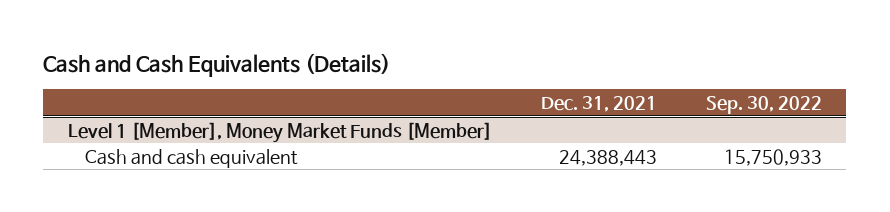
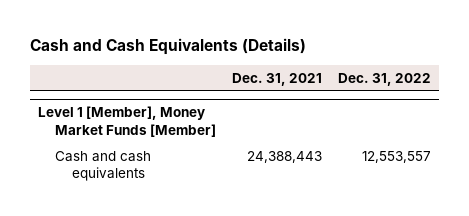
[705,96,822,115] Sep. 30, 2022 -> none
none -> [337,72,431,86] Dec. 31, 2022
[85,148,299,168] Cash and cash equivalent -> [55,150,152,182] Cash and cash equivalents

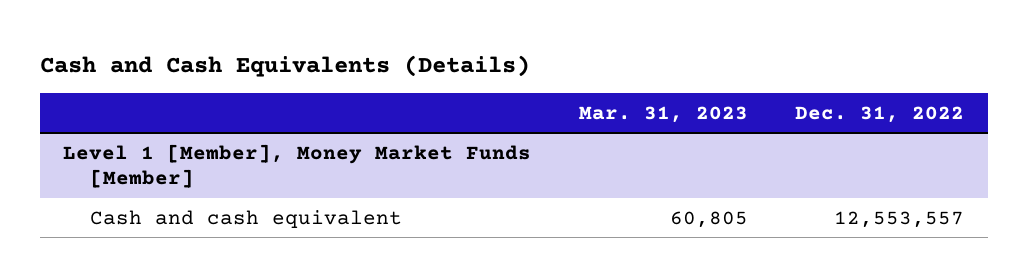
[232,72,323,86] Dec. 31, 2021 -> none
none -> [578,105,748,123] Mar. 31, 2023
[55,150,152,182] Cash and cash equivalents -> [90,209,403,228] Cash and cash equivalent

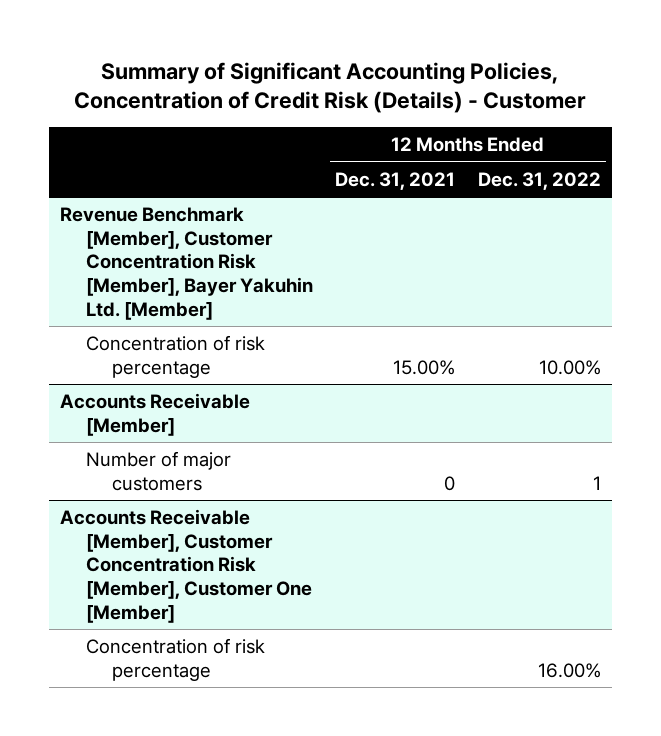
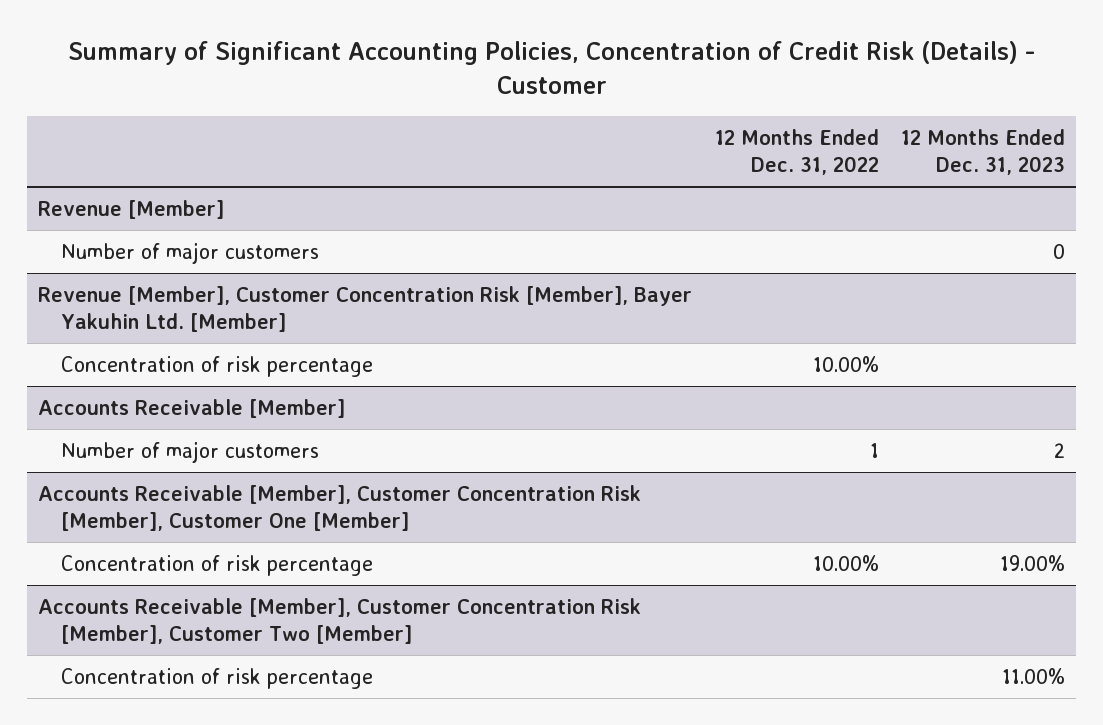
[335,171,456,190] Dec. 31, 2021 -> none
none -> [901,128,1066,175] 12 Months Ended Dec. 31, 2023
none -> [37,199,224,219] Revenue [Member]
none -> [60,241,319,264] Number of major customers
[60,206,314,320] Revenue Benchmark [Member], Customer Concentration Risk [Member], Bayer Yakuhin Ltd. [Member] -> [37,285,692,333] Revenue [Member], Customer Concentration Risk [Member], Bayer Yakuhin Ltd. [Member]
[537,662,601,678] 16.00% -> [812,554,879,571] 10.00%
none -> [37,597,641,645] Accounts Receivable [Member], Customer Concentration Risk [Member], Customer Two [Member]
none -> [60,667,373,689] Concentration of risk percentage

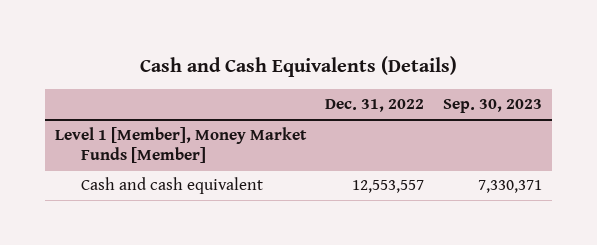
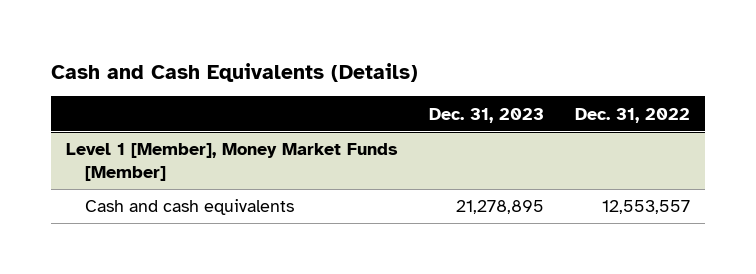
[443,99,543,114] Sep. 30, 2023 -> none
none -> [428,107,544,123] Dec. 31, 2023
[81,177,264,195] Cash and cash equivalent -> [85,199,295,216] Cash and cash equivalents

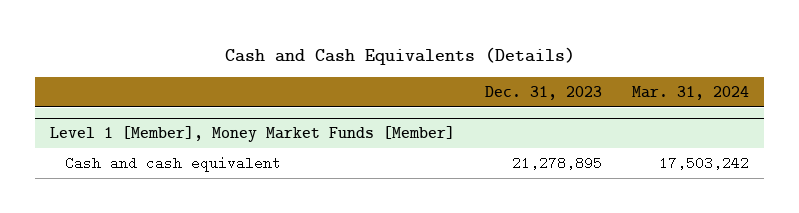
[574,107,690,123] Dec. 31, 2022 -> none
none -> [632,86,750,101] Mar. 31, 2024
[85,199,295,216] Cash and cash equivalents -> [65,155,282,172] Cash and cash equivalent

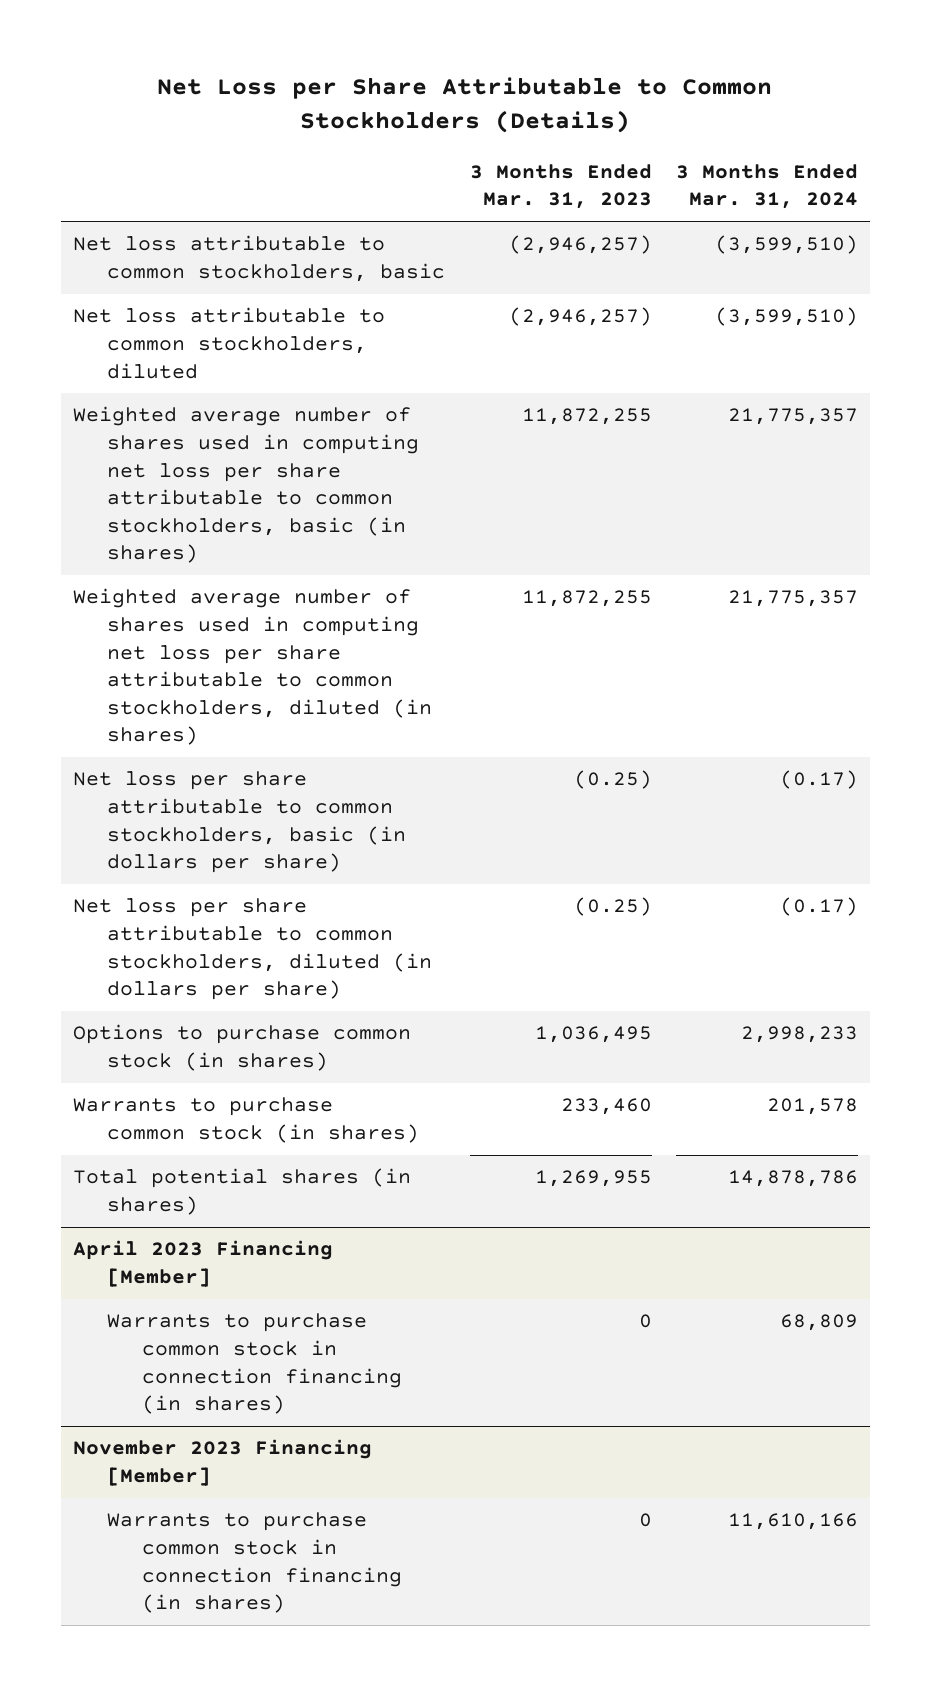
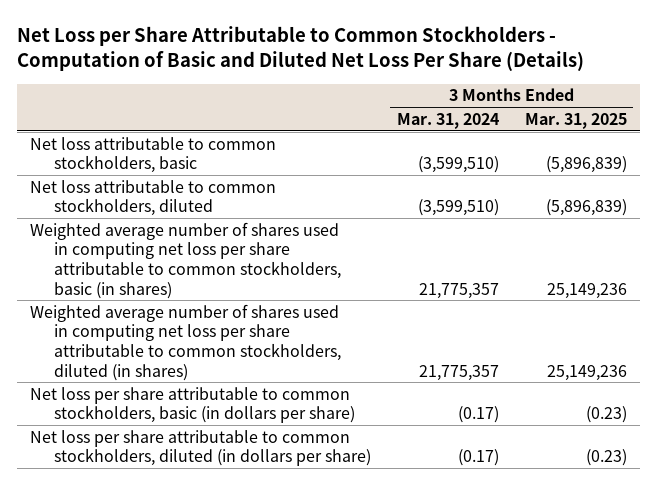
[157,77,773,133] Net Loss per Share Attributable to Common Stockholders (Details) -> [17,26,585,72] Net Loss per Share Attributable to Common Stockholders - Computation of Basic and Diluted Net Loss Per Share (Details)
[469,163,652,210] 3 Months Ended Mar. 31, 2023 -> none
none -> [524,112,627,129] Mar. 31, 2025
[73,1024,412,1072] Options to purchase common stock (in shares) -> none
[73,1097,420,1144] Warrants to purchase common stock (in shares) -> none
[73,1168,412,1216] Total potential shares (in shares) -> none
[73,1240,334,1288] April 2023 Financing [Member] -> none
[107,1313,402,1415] Warrants to purchase common stock in connection financing (in shares) -> none
[73,1439,373,1487] November 2023 Financing [Member] -> none
[107,1512,402,1614] Warrants to purchase common stock in connection financing (in shares) -> none

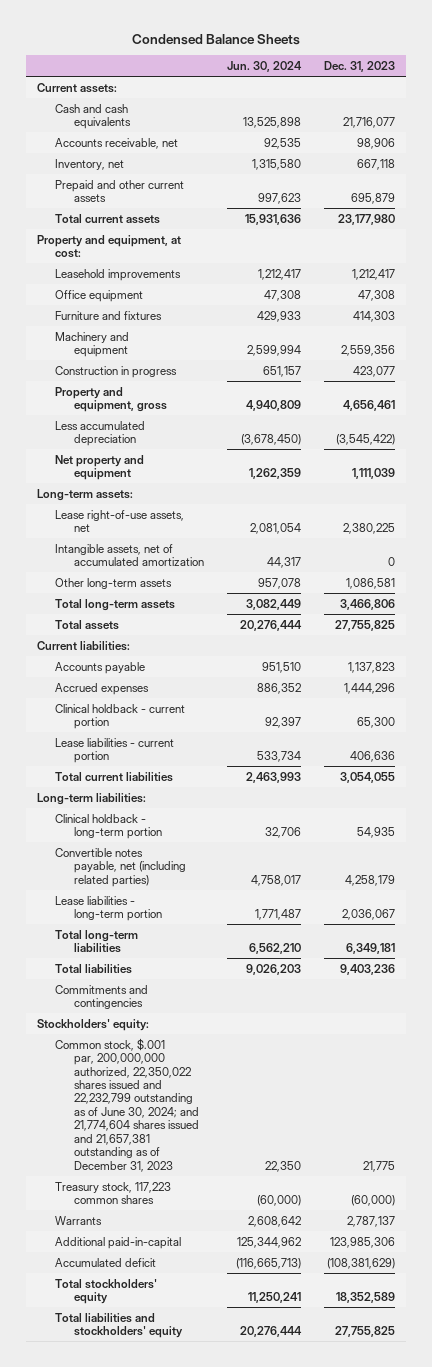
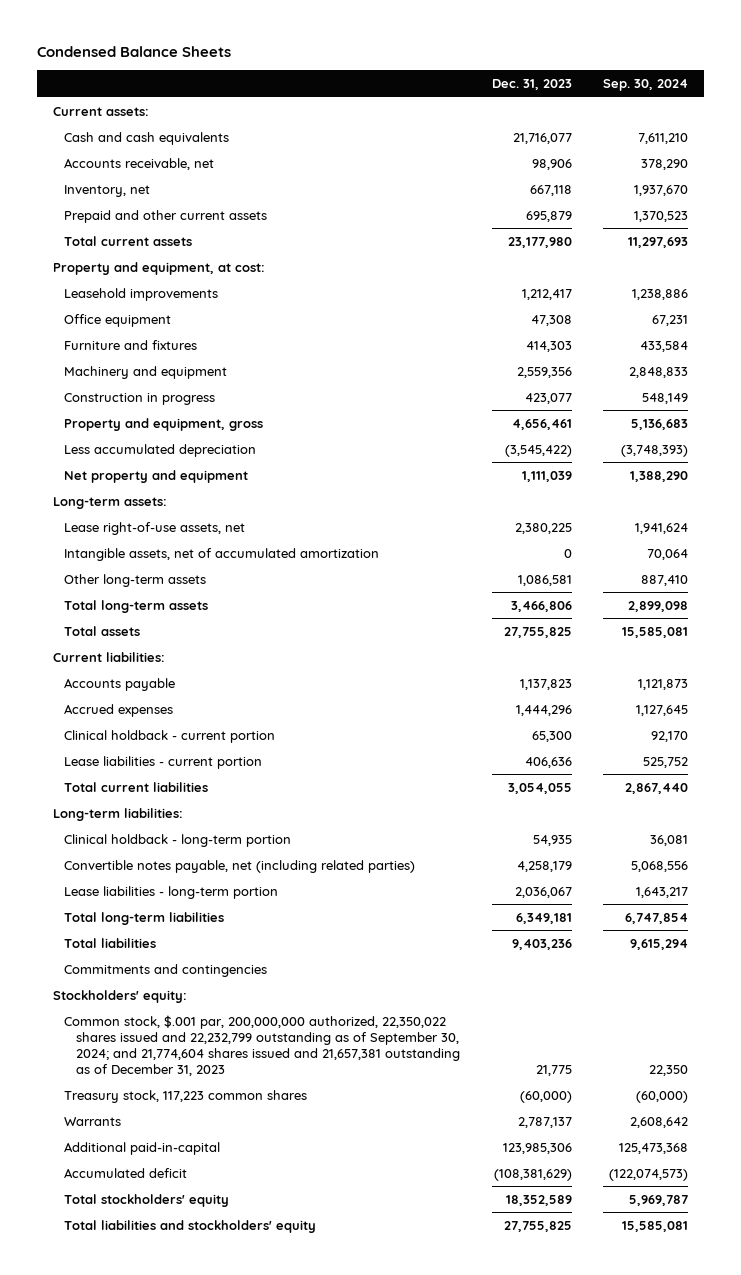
[226,61,302,73] Jun. 30, 2024 -> none
none -> [603,78,689,91] Sep. 30, 2024
[55,1037,199,1172] Common stock, $.001 par, 200,000,000 authorized, 22,350,022 shares issued and 22,232,799 outstanding as of June 30, 2024; and 21,774,604 shares issued and 21,657,381 outstanding as of December 31, 2023 -> [64,1014,460,1076] Common stock, $.001 par, 200,000,000 authorized, 22,350,022 shares issued and 22,232,799 outstanding as of September 30, 2024; and 21,774,604 shares issued and 21,657,381 outstanding as of December 31, 2023

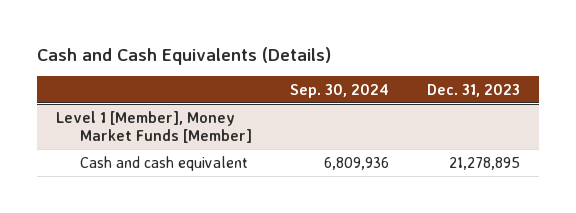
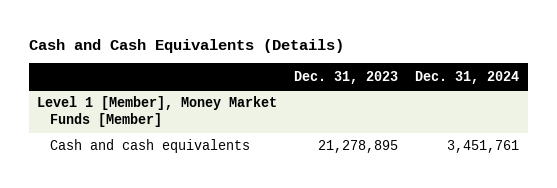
[290,83,390,98] Sep. 30, 2024 -> none
none -> [415,70,520,84] Dec. 31, 2024
[80,155,249,171] Cash and cash equivalent -> [49,139,250,154] Cash and cash equivalents

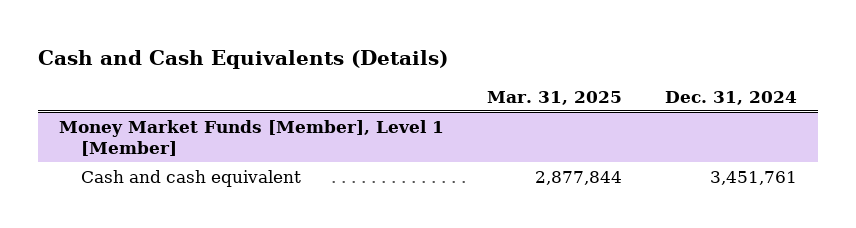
[294,70,399,84] Dec. 31, 2023 -> none
none -> [486,90,622,105] Mar. 31, 2025
[37,96,278,128] Level 1 [Member], Money Market Funds [Member] -> [59,119,445,156] Money Market Funds [Member], Level 1 [Member]
[49,139,250,154] Cash and cash equivalents -> [81,169,302,187] Cash and cash equivalent

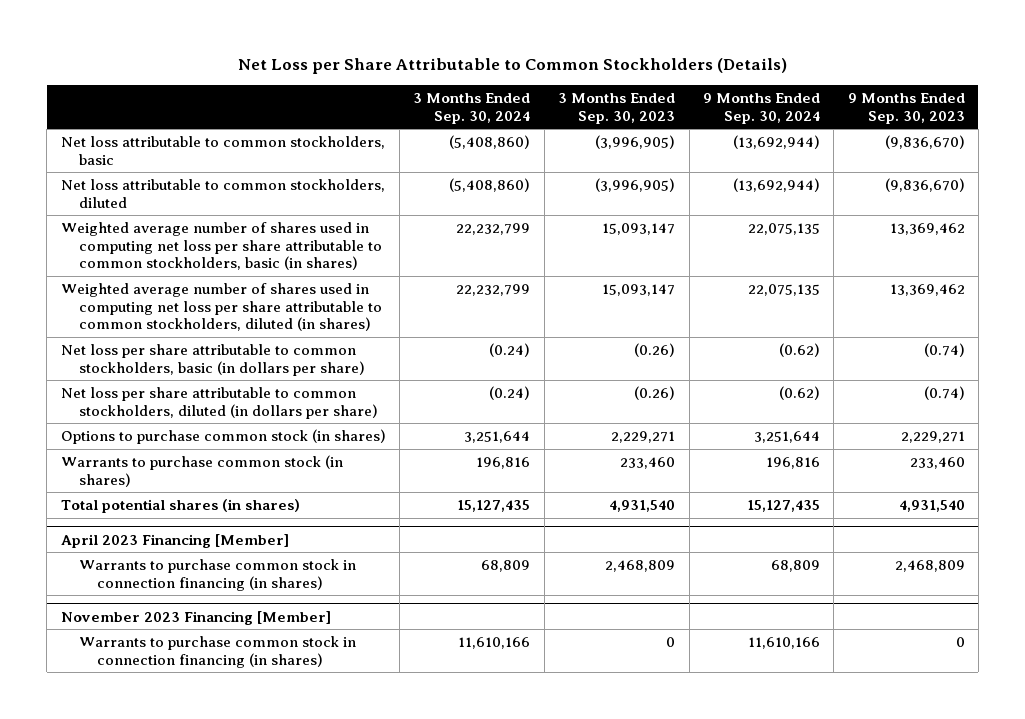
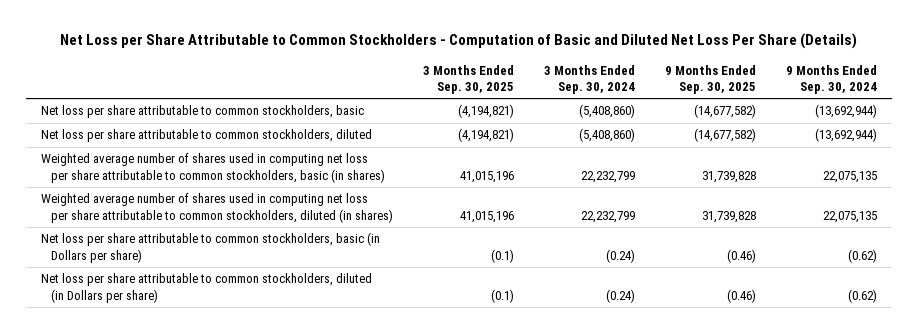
[237,58,787,75] Net Loss per Share Attributable to Common Stockholders (Details) -> [59,33,857,50] Net Loss per Share Attributable to Common Stockholders - Computation of Basic and Diluted Net Loss Per Share (Details)
[558,92,676,124] 3 Months Ended Sep. 30, 2023 -> none
[847,92,965,124] 9 Months Ended Sep. 30, 2023 -> none
none -> [422,64,514,95] 3 Months Ended Sep. 30, 2025
none -> [665,64,757,95] 9 Months Ended Sep. 30, 2025
[60,135,385,165] Net loss attributable to common stockholders, basic -> [40,105,364,119] Net loss per share attributable to common stockholders, basic
[60,178,385,208] Net loss attributable to common stockholders, diluted -> [40,129,372,143] Net loss per share attributable to common stockholders, diluted
[60,428,386,444] Options to purchase common stock (in shares) -> none
[60,454,343,487] Warrants to purchase common stock (in shares) -> none
[60,498,300,513] Total potential shares (in shares) -> none
[60,533,289,548] April 2023 Financing [Member] -> none
[78,558,356,591] Warrants to purchase common stock in connection financing (in shares) -> none
[60,610,331,625] November 2023 Financing [Member] -> none
[78,635,356,668] Warrants to purchase common stock in connection financing (in shares) -> none
[60,343,365,376] Net loss per share attributable to common stockholders, basic (in dollars per share) -> [40,232,380,263] Net loss per share attributable to common stockholders, basic (in Dollars per share)
[60,386,378,419] Net loss per share attributable to common stockholders, diluted (in dollars per share) -> [40,273,372,303] Net loss per share attributable to common stockholders, diluted (in Dollars per share)

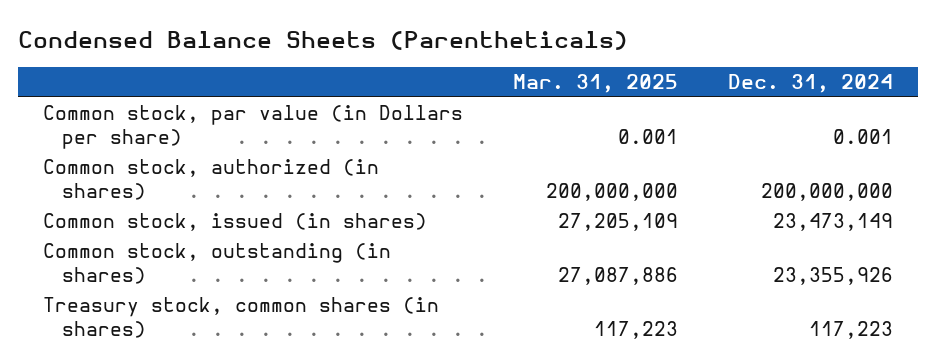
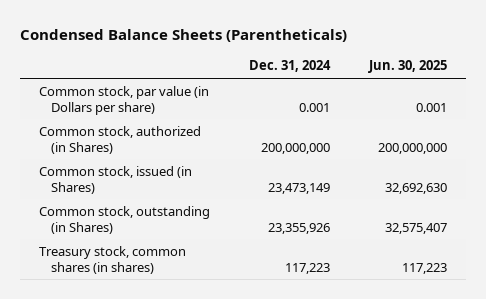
[512,74,678,94] Mar. 31, 2025 -> none
none -> [368,60,448,74] Jun. 30, 2025
[43,159,380,201] Common stock, authorized (in shares) -> [39,126,202,154] Common stock, authorized (in Shares)
[43,213,428,232] Common stock, issued (in shares) -> [39,166,193,194] Common stock, issued (in Shares)
[43,243,392,285] Common stock, outstanding (in shares) -> [39,206,211,234] Common stock, outstanding (in Shares)

